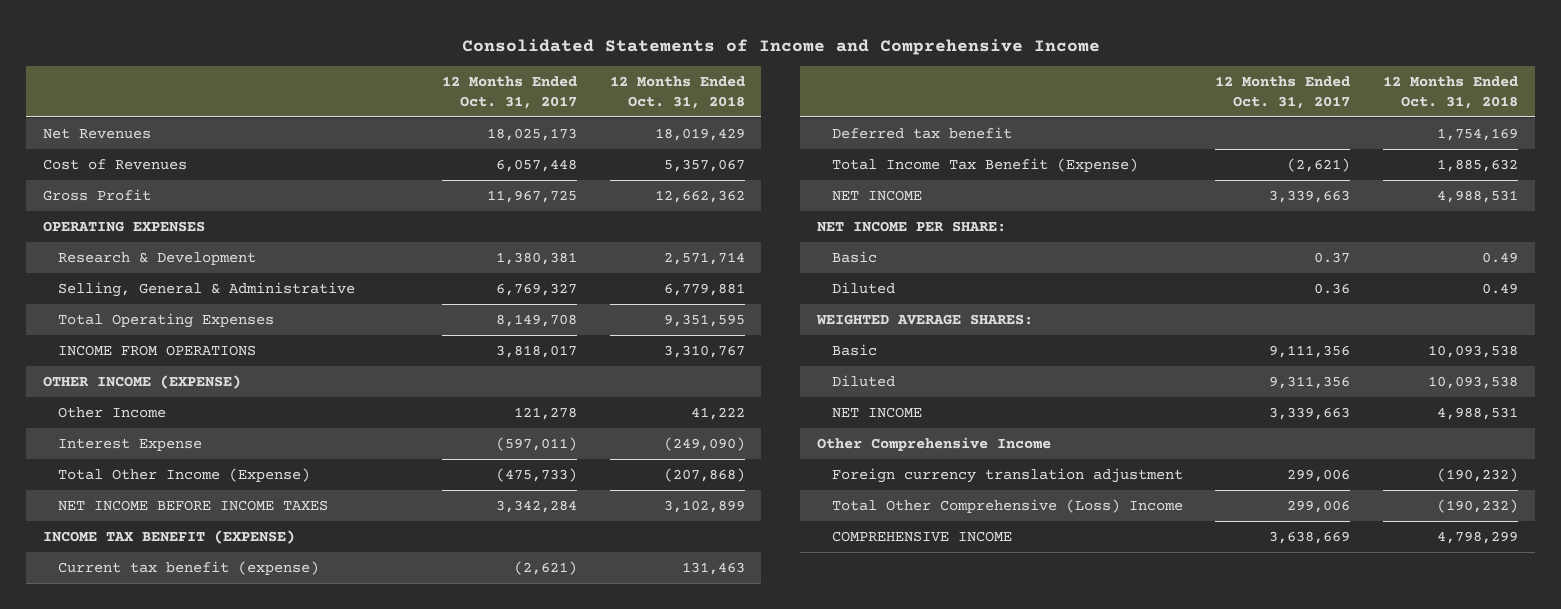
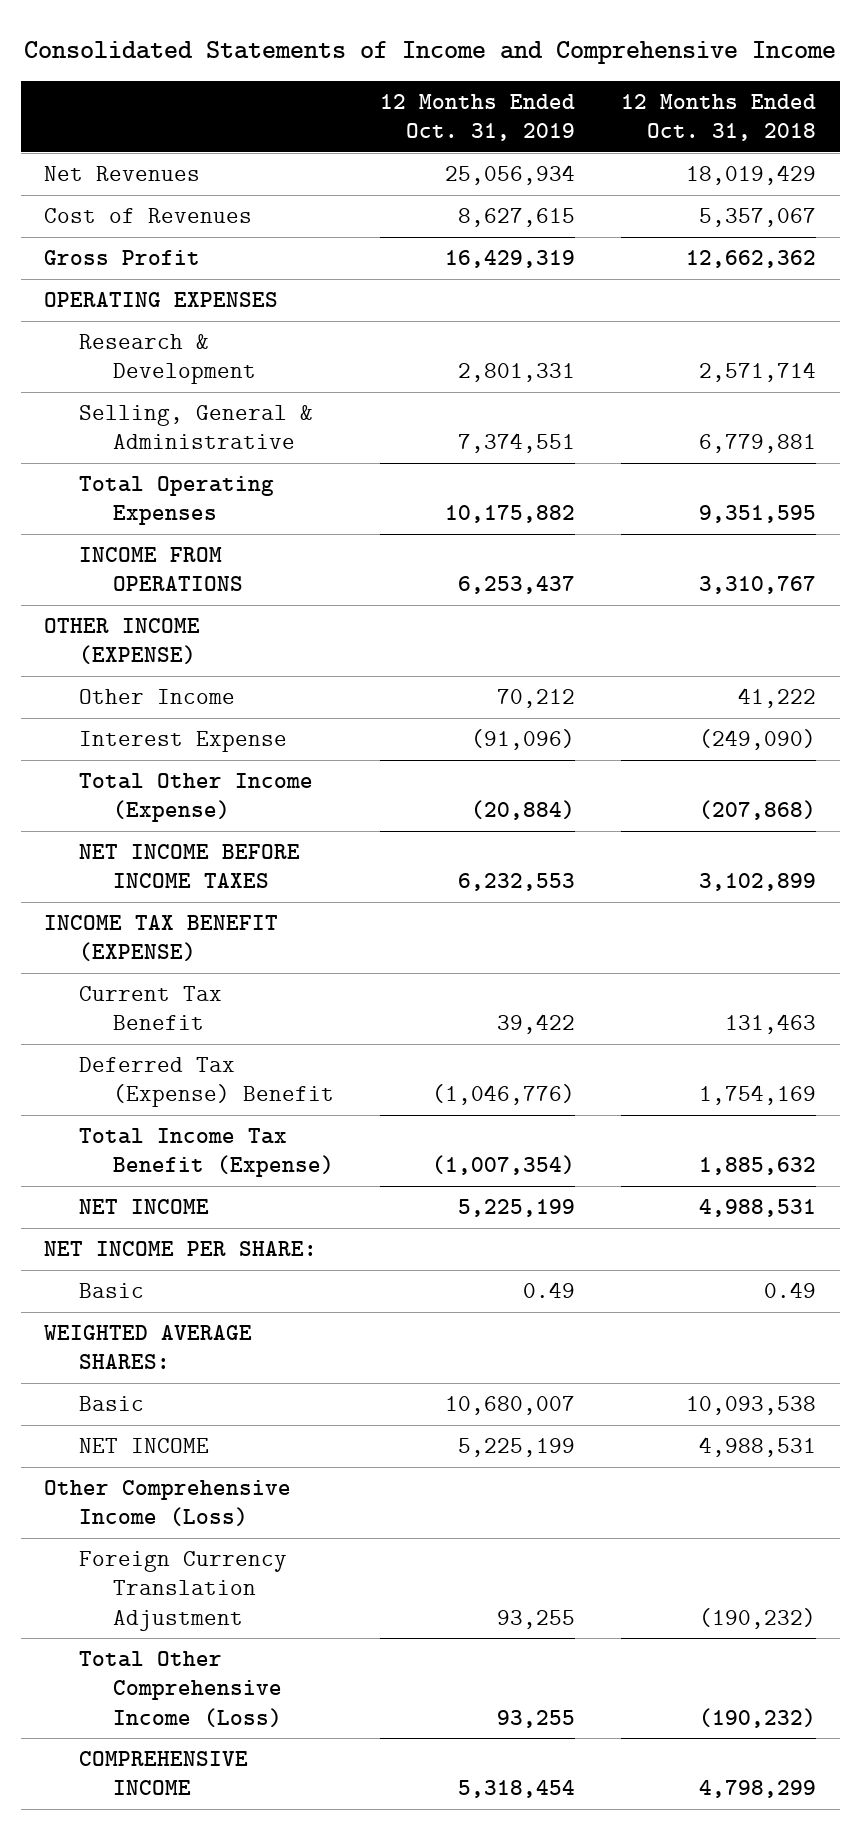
[441,76,577,109] 12 Months Ended Oct. 31, 2017 -> none
none -> [380,93,576,142] 12 Months Ended Oct. 31, 2019
[57,561,319,576] Current tax benefit (expense) -> [78,985,222,1031] Current Tax Benefit
[831,127,1012,140] Deferred tax benefit -> [78,1056,334,1108] Deferred Tax (Expense) Benefit
[831,282,895,295] Diluted -> none
[831,375,895,388] Diluted -> none
[816,437,1051,452] Other Comprehensive Income -> [44,1479,292,1527] Other Comprehensive Income (Loss)
[831,468,1183,484] Foreign currency translation adjustment -> [78,1550,287,1631] Foreign Currency Translation Adjustment
[831,499,1183,514] Total Other Comprehensive (Loss) Income -> [78,1650,282,1727] Total Other Comprehensive Income (Loss)

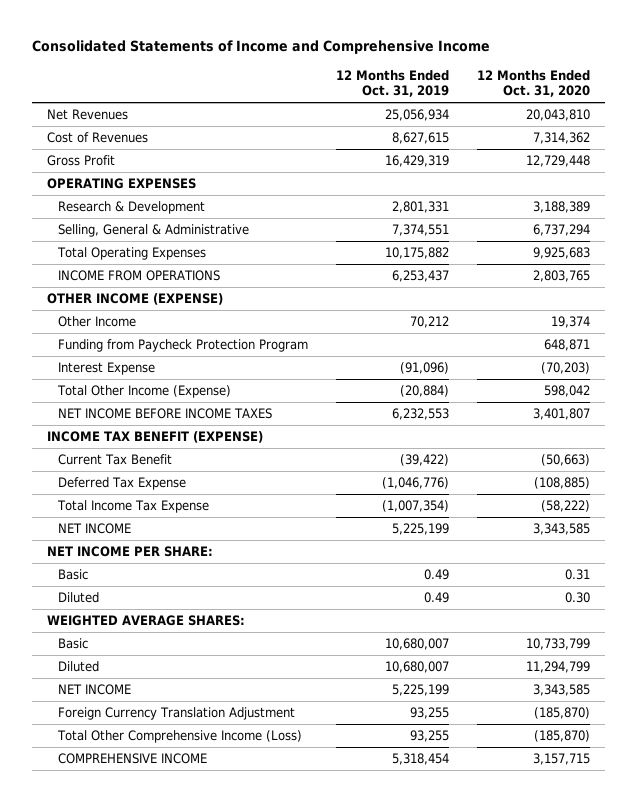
[621,93,817,142] 12 Months Ended Oct. 31, 2018 -> none
none -> [477,69,591,98] 12 Months Ended Oct. 31, 2020
none -> [57,339,308,353] Funding from Paycheck Protection Program
[497,1014,576,1035] 39,422 -> [400,454,450,467] (39,422)
[78,1056,334,1108] Deferred Tax (Expense) Benefit -> [57,477,186,491] Deferred Tax Expense
[78,1127,334,1178] Total Income Tax Benefit (Expense) -> [56,500,209,514] Total Income Tax Expense
none -> [57,592,99,604] Diluted
none -> [57,661,99,673] Diluted
[44,1479,292,1527] Other Comprehensive Income (Loss) -> none

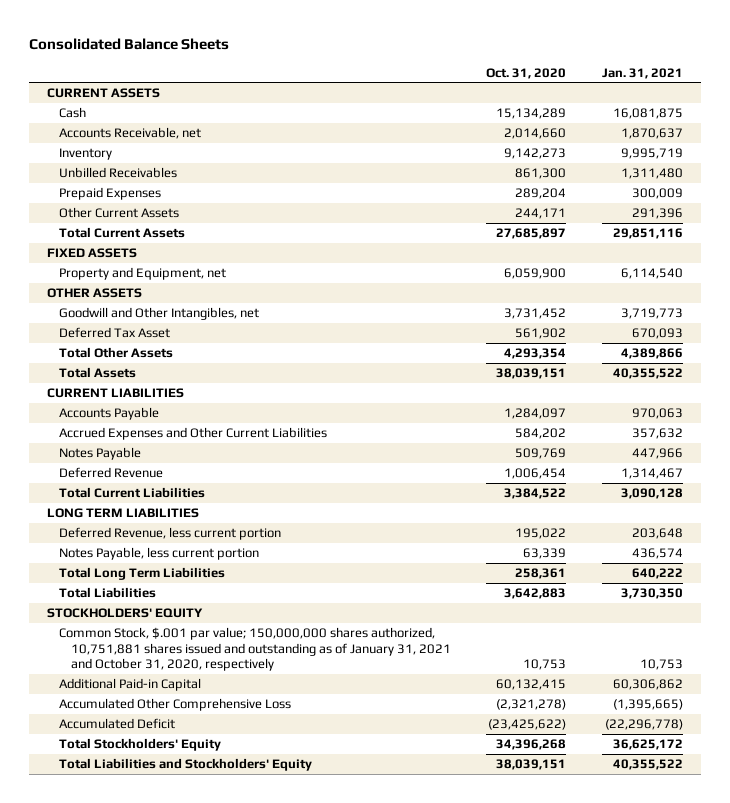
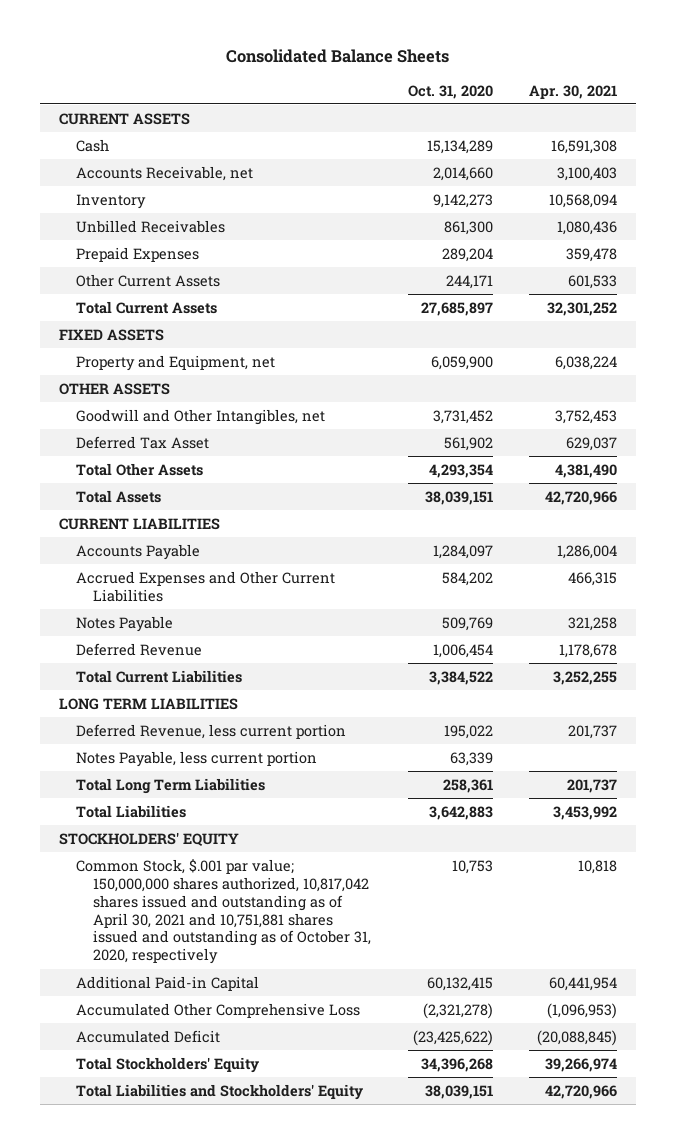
[602,67,684,79] Jan. 31, 2021 -> none
none -> [529,84,618,99] Apr. 30, 2021
[58,627,451,672] Common Stock, $.001 par value; 150,000,000 shares authorized, 10,751,881 shares issued and outstanding as of January 31, 2021 and October 31, 2020, respectively -> [75,858,371,965] Common Stock, $.001 par value; 150,000,000 shares authorized, 10,817,042 shares issued and outstanding as of April 30, 2021 and 10,751,881 shares issued and outstanding as of October 31, 2020, respectively

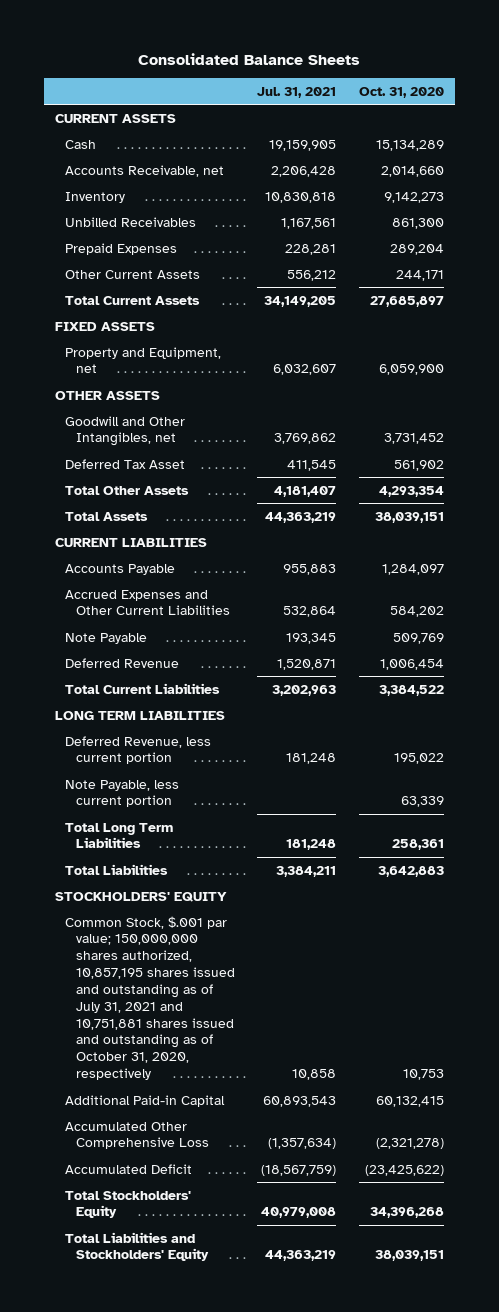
[529,84,618,99] Apr. 30, 2021 -> none
none -> [257,86,337,98] Jul. 31, 2021
[75,615,173,632] Notes Payable -> [65,632,148,644] Note Payable
[75,750,317,767] Notes Payable, less current portion -> [65,779,180,808] Note Payable, less current portion
[75,858,371,965] Common Stock, $.001 par value; 150,000,000 shares authorized, 10,817,042 shares issued and outstanding as of April 30, 2021 and 10,751,881 shares issued and outstanding as of October 31, 2020, respectively -> [65,915,235,1081] Common Stock, $.001 par value; 150,000,000 shares authorized, 10,857,195 shares issued and outstanding as of July 31, 2021 and 10,751,881 shares issued and outstanding as of October 31, 2020, respectively

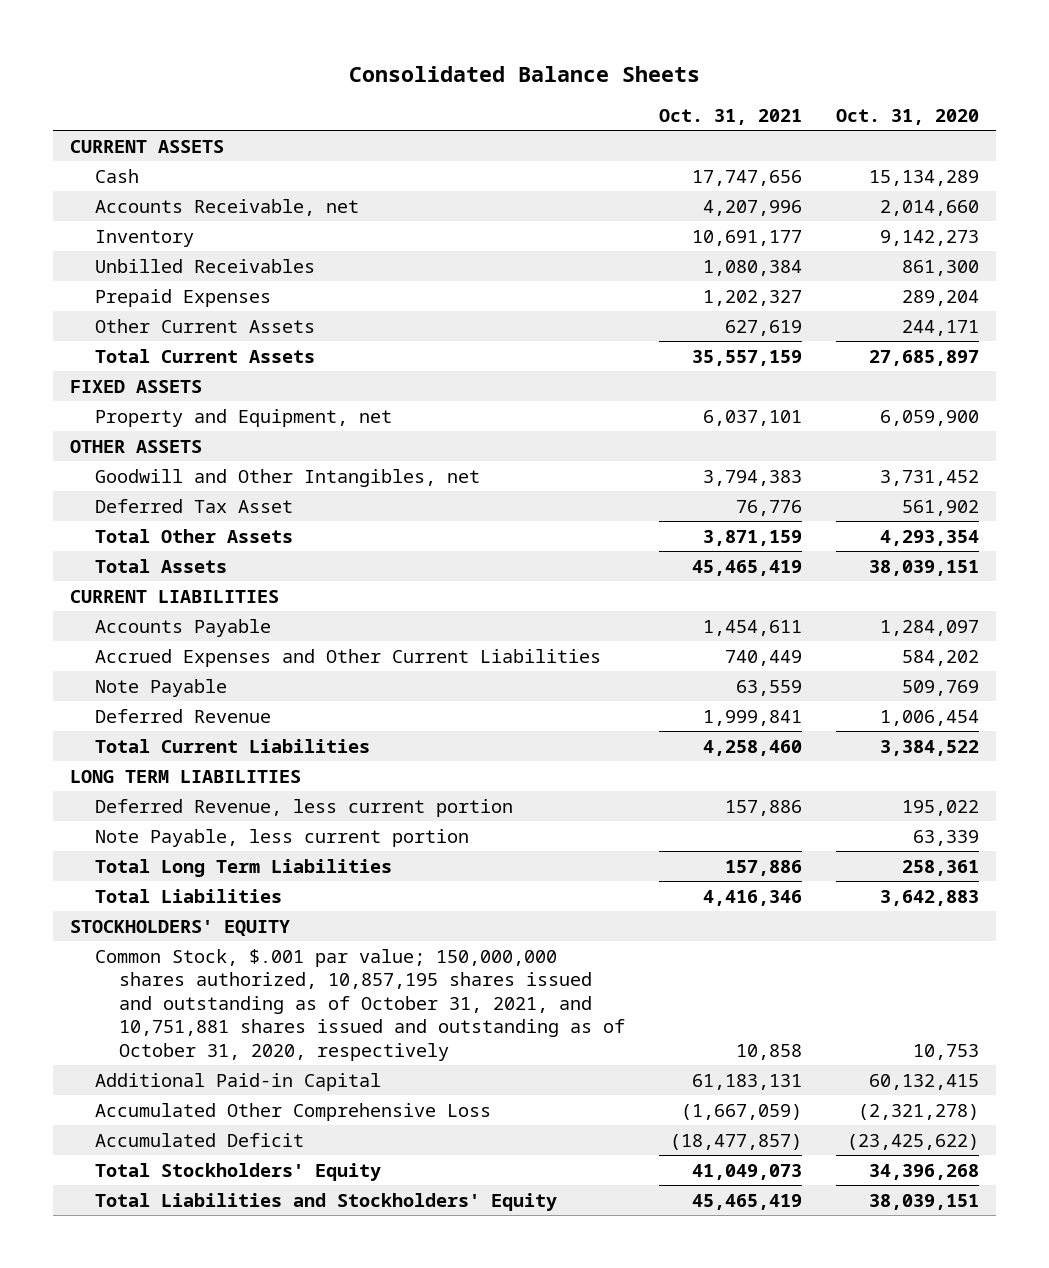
[257,86,337,98] Jul. 31, 2021 -> none
none -> [659,109,803,126] Oct. 31, 2021
[65,915,235,1081] Common Stock, $.001 par value; 150,000,000 shares authorized, 10,857,195 shares issued and outstanding as of July 31, 2021 and 10,751,881 shares issued and outstanding as of October 31, 2020, respectively -> [94,948,626,1062] Common Stock, $.001 par value; 150,000,000 shares authorized, 10,857,195 shares issued and outstanding as of October 31, 2021, and 10,751,881 shares issued and outstanding as of October 31, 2020, respectively

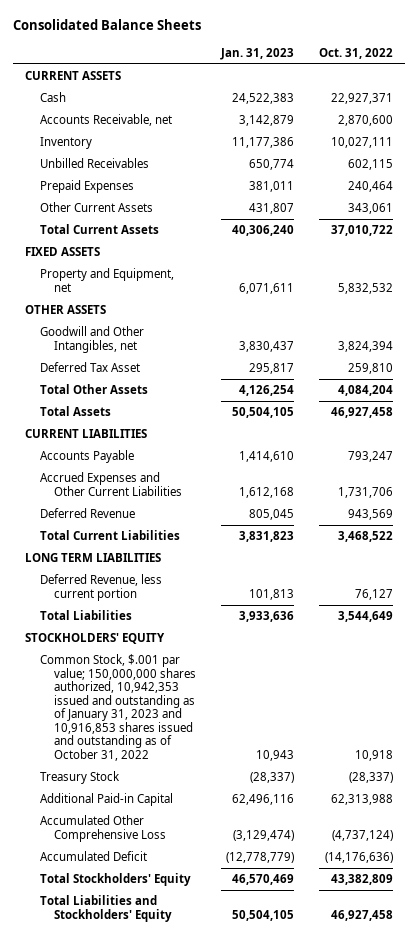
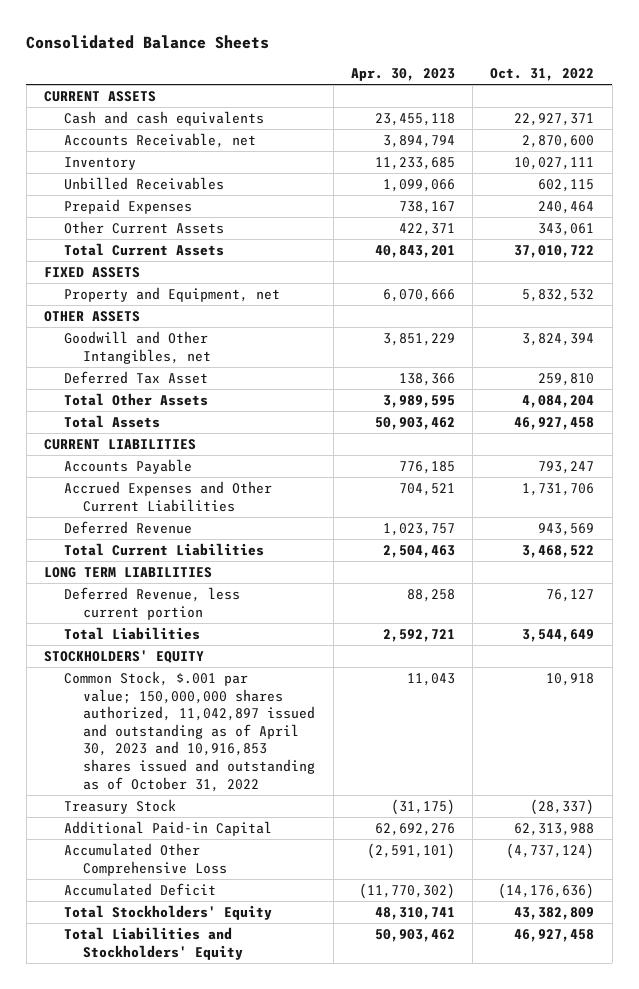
[219,47,294,60] Jan. 31, 2023 -> none
none -> [350,68,455,82] Apr. 30, 2023
[39,92,66,103] Cash -> [63,111,264,127] Cash and cash equivalents
[39,654,196,761] Common Stock, $.001 par value; 150,000,000 shares authorized, 10,942,353 issued and outstanding as of January 31, 2023 and 10,916,853 shares issued and outstanding as of October 31, 2022 -> [63,671,316,792] Common Stock, $.001 par value; 150,000,000 shares authorized, 11,042,897 issued and outstanding as of April 30, 2023 and 10,916,853 shares issued and outstanding as of October 31, 2022

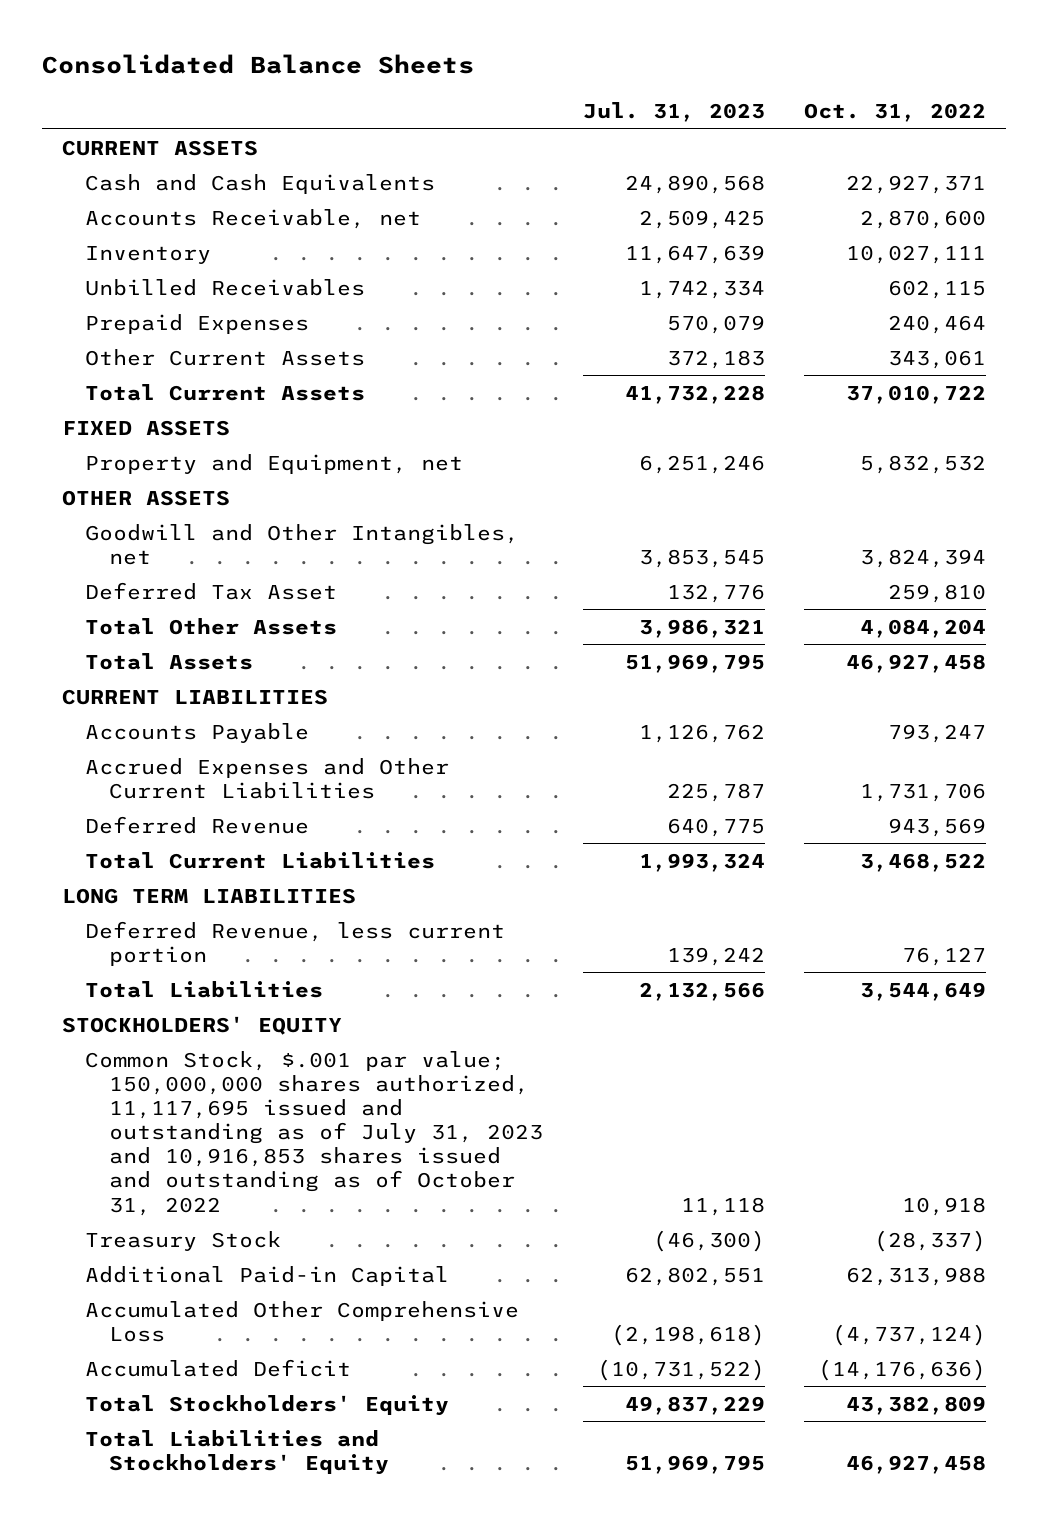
[350,68,455,82] Apr. 30, 2023 -> none
none -> [582,102,765,123] Jul. 31, 2023
[63,111,264,127] Cash and cash equivalents -> [85,173,436,194] Cash and Cash Equivalents
[63,671,316,792] Common Stock, $.001 par value; 150,000,000 shares authorized, 11,042,897 issued and outstanding as of April 30, 2023 and 10,916,853 shares issued and outstanding as of October 31, 2022 -> [85,1050,544,1216] Common Stock, $.001 par value; 150,000,000 shares authorized, 11,117,695 issued and outstanding as of July 31, 2023 and 10,916,853 shares issued and outstanding as of October 31, 2022

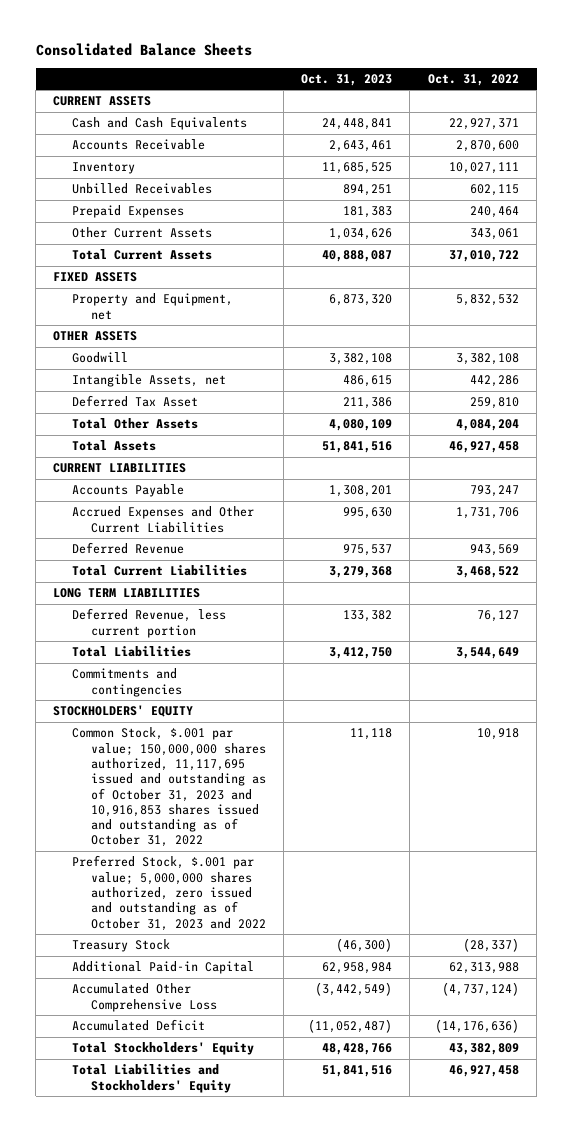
[582,102,765,123] Jul. 31, 2023 -> none
none -> [301,74,393,87] Oct. 31, 2023
[85,208,422,229] Accounts Receivable, net -> [71,139,205,151] Accounts Receivable
[85,523,520,565] Goodwill and Other Intangibles, net -> none
none -> [71,352,128,364] Goodwill
none -> [71,374,226,388] Intangible Assets, net
none -> [71,668,182,697] Commitments and contingencies
[85,1050,544,1216] Common Stock, $.001 par value; 150,000,000 shares authorized, 11,117,695 issued and outstanding as of July 31, 2023 and 10,916,853 shares issued and outstanding as of October 31, 2022 -> [71,727,266,848] Common Stock, $.001 par value; 150,000,000 shares authorized, 11,117,695 issued and outstanding as of October 31, 2023 and 10,916,853 shares issued and outstanding as of October 31, 2022
none -> [71,855,266,931] Preferred Stock, $.001 par value; 5,000,000 shares authorized, zero issued and outstanding as of October 31, 2023 and 2022

